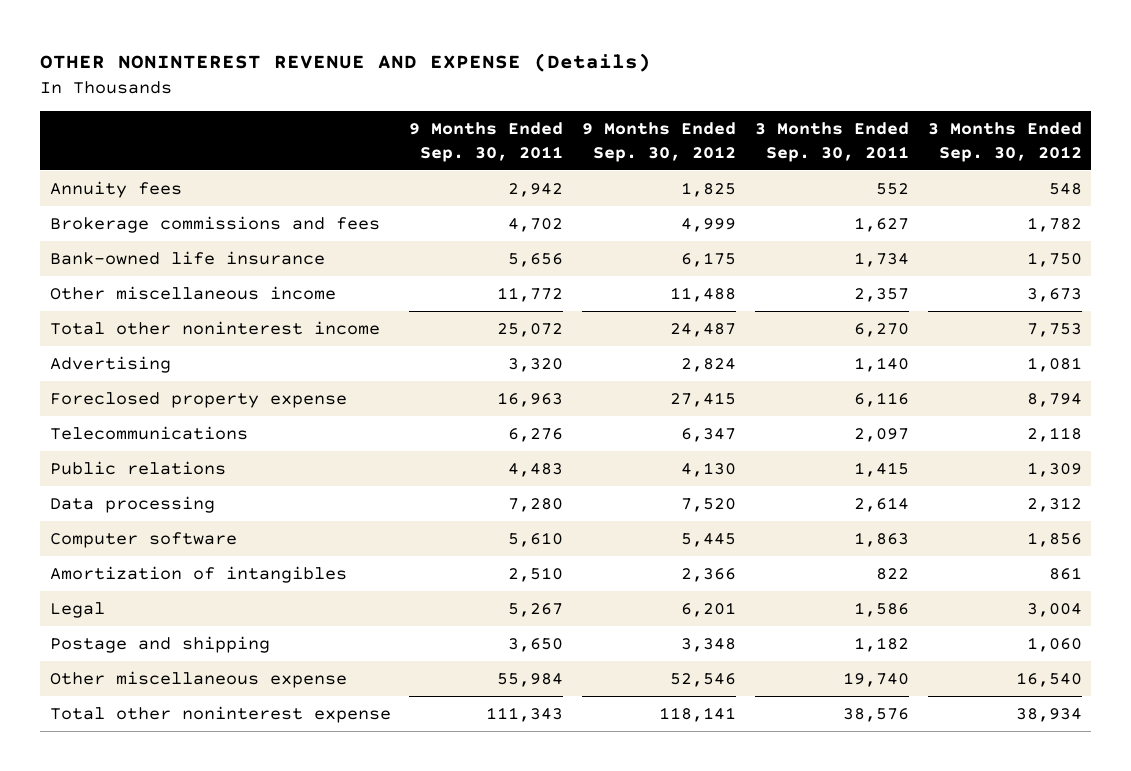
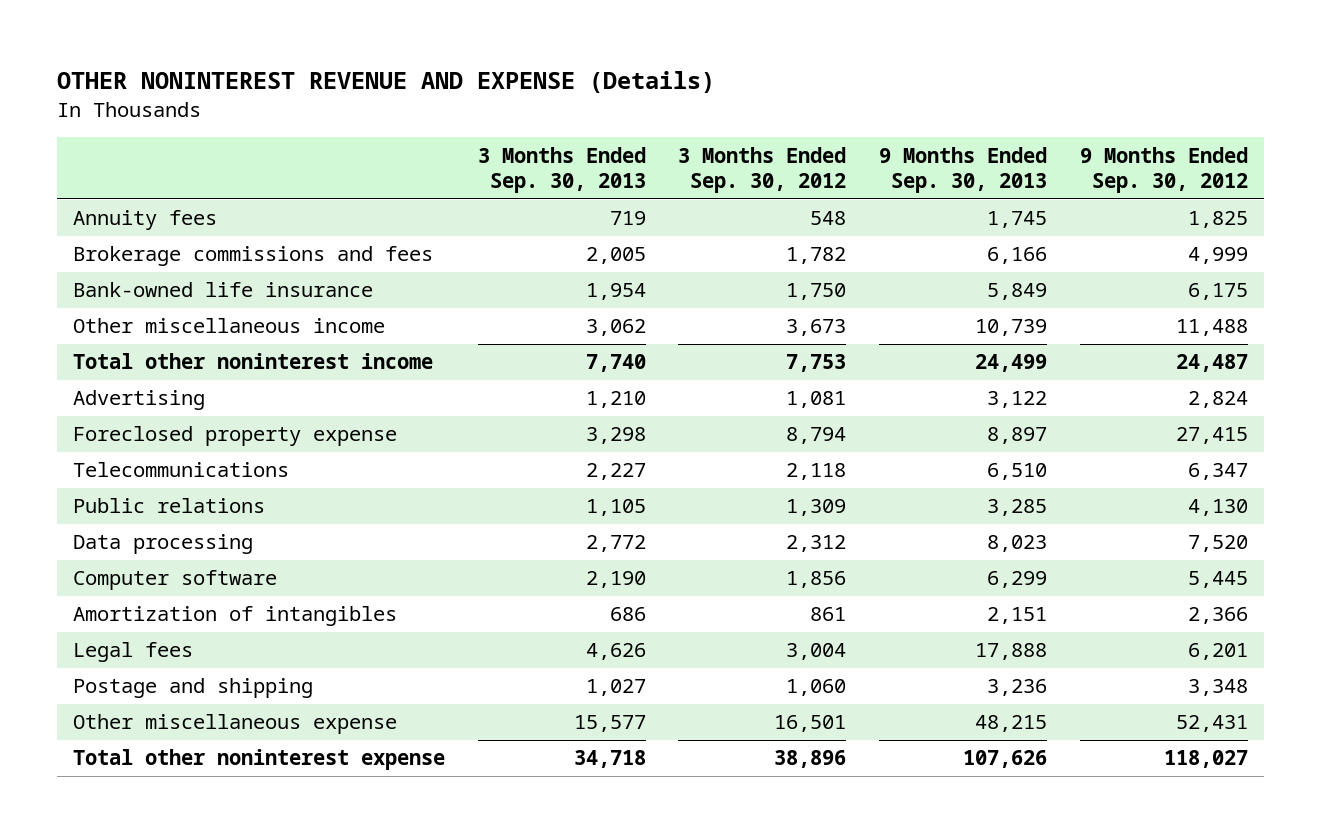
[409,122,564,162] 9 Months Ended Sep. 30, 2011 -> none
[754,122,909,162] 3 Months Ended Sep. 30, 2011 -> none
none -> [477,146,646,193] 3 Months Ended Sep. 30, 2013
none -> [879,146,1048,193] 9 Months Ended Sep. 30, 2013
[49,601,105,618] Legal -> [73,642,194,663] Legal fees
[670,672,737,687] 52,546 -> [1175,715,1248,733] 52,431
[1015,671,1082,687] 16,540 -> [774,715,847,733] 16,501
[659,706,737,722] 118,141 -> [1163,750,1248,769] 118,027
[1015,707,1082,722] 38,934 -> [774,750,847,769] 38,896

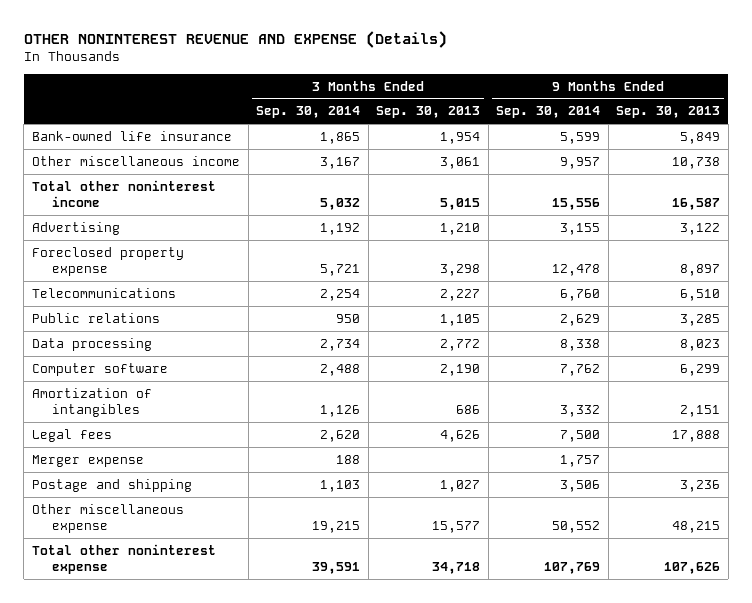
[678,146,847,193] 3 Months Ended Sep. 30, 2012 -> none
[1079,146,1248,193] 9 Months Ended Sep. 30, 2012 -> none
none -> [256,106,361,119] Sep. 30, 2014
none -> [496,106,601,119] Sep. 30, 2014
[73,210,218,231] Annuity fees -> none
[73,246,434,267] Brokerage commissions and fees -> none
[585,319,646,337] 3,062 -> [440,156,481,169] 3,061
[975,319,1048,337] 10,739 -> [672,156,721,169] 10,738
[585,354,646,373] 7,740 -> [440,198,481,211] 5,015
[975,354,1048,373] 24,499 -> [672,198,721,211] 16,587
none -> [31,454,144,467] Merger expense

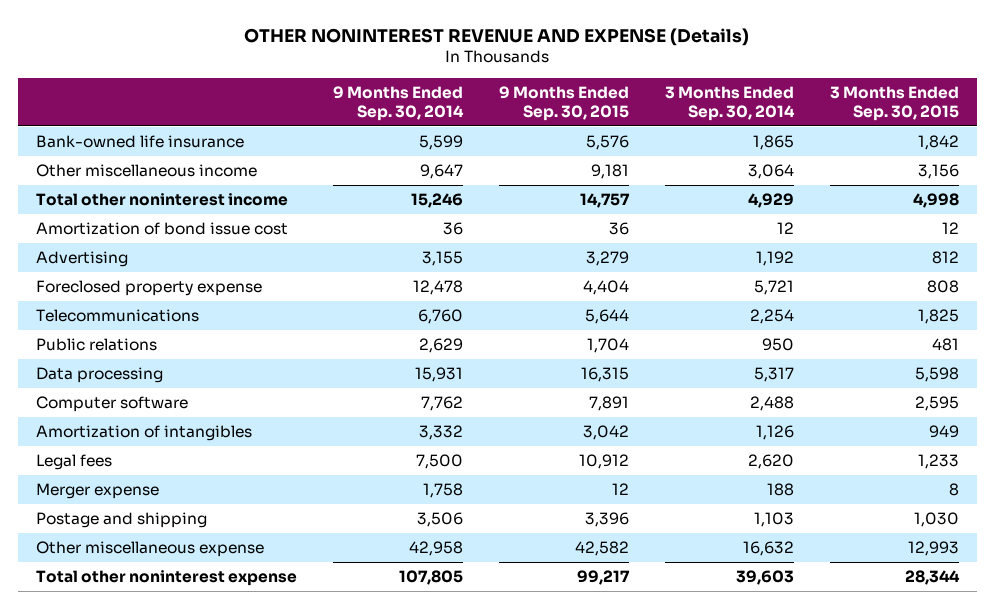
[376,106,481,119] Sep. 30, 2013 -> none
[616,106,721,119] Sep. 30, 2013 -> none
none -> [498,85,629,121] 9 Months Ended Sep. 30, 2015
none -> [829,85,959,121] 3 Months Ended Sep. 30, 2015
[320,156,361,169] 3,167 -> [747,164,794,180] 3,064
[560,156,601,169] 9,957 -> [419,164,463,180] 9,647
[320,198,361,211] 5,032 -> [747,193,794,209] 4,929
[552,198,601,211] 15,556 -> [410,193,463,209] 15,246
none -> [35,222,288,236] Amortization of bond issue cost
[320,338,361,351] 2,734 -> [753,367,794,383] 5,317
[560,338,601,351] 8,338 -> [414,367,463,383] 15,931
[560,454,601,467] 1,757 -> [422,483,463,499] 1,758
[312,521,361,534] 19,215 -> [742,541,794,557] 16,632
[552,521,601,534] 50,552 -> [408,541,463,557] 42,958
[312,562,361,575] 39,591 -> [735,570,794,586] 39,603
[544,562,601,575] 107,769 -> [398,570,463,586] 107,805

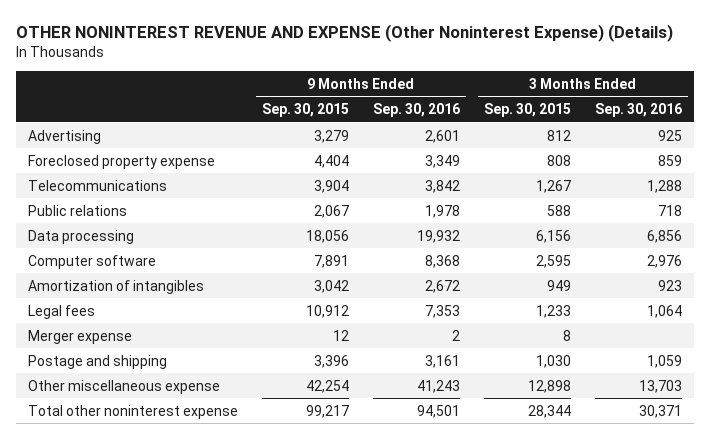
[244,27,750,46] OTHER NONINTEREST REVENUE AND EXPENSE (Details) -> [15,23,673,42] OTHER NONINTEREST REVENUE AND EXPENSE (Other Noninterest Expense) (Details)
[332,85,464,121] 9 Months Ended Sep. 30, 2014 -> none
[664,85,795,121] 3 Months Ended Sep. 30, 2014 -> none
none -> [373,103,461,118] Sep. 30, 2016
none -> [595,103,683,118] Sep. 30, 2016
[35,135,244,149] Bank-owned life insurance -> none
[35,164,257,178] Other miscellaneous income -> none
[35,193,288,207] Total other noninterest income -> none
[35,222,288,236] Amortization of bond issue cost -> none
[584,309,629,325] 5,644 -> [314,179,350,193] 3,904
[917,309,959,325] 1,825 -> [536,179,572,193] 1,267
[586,338,629,354] 1,704 -> [314,204,350,218] 2,067
[931,338,959,352] 481 -> [547,204,572,216] 588
[580,367,629,383] 16,315 -> [306,229,350,243] 18,056
[914,367,959,383] 5,598 -> [536,229,572,243] 6,156
[574,541,629,557] 42,582 -> [306,379,350,393] 42,254
[907,541,959,557] 12,993 -> [528,379,572,393] 12,898

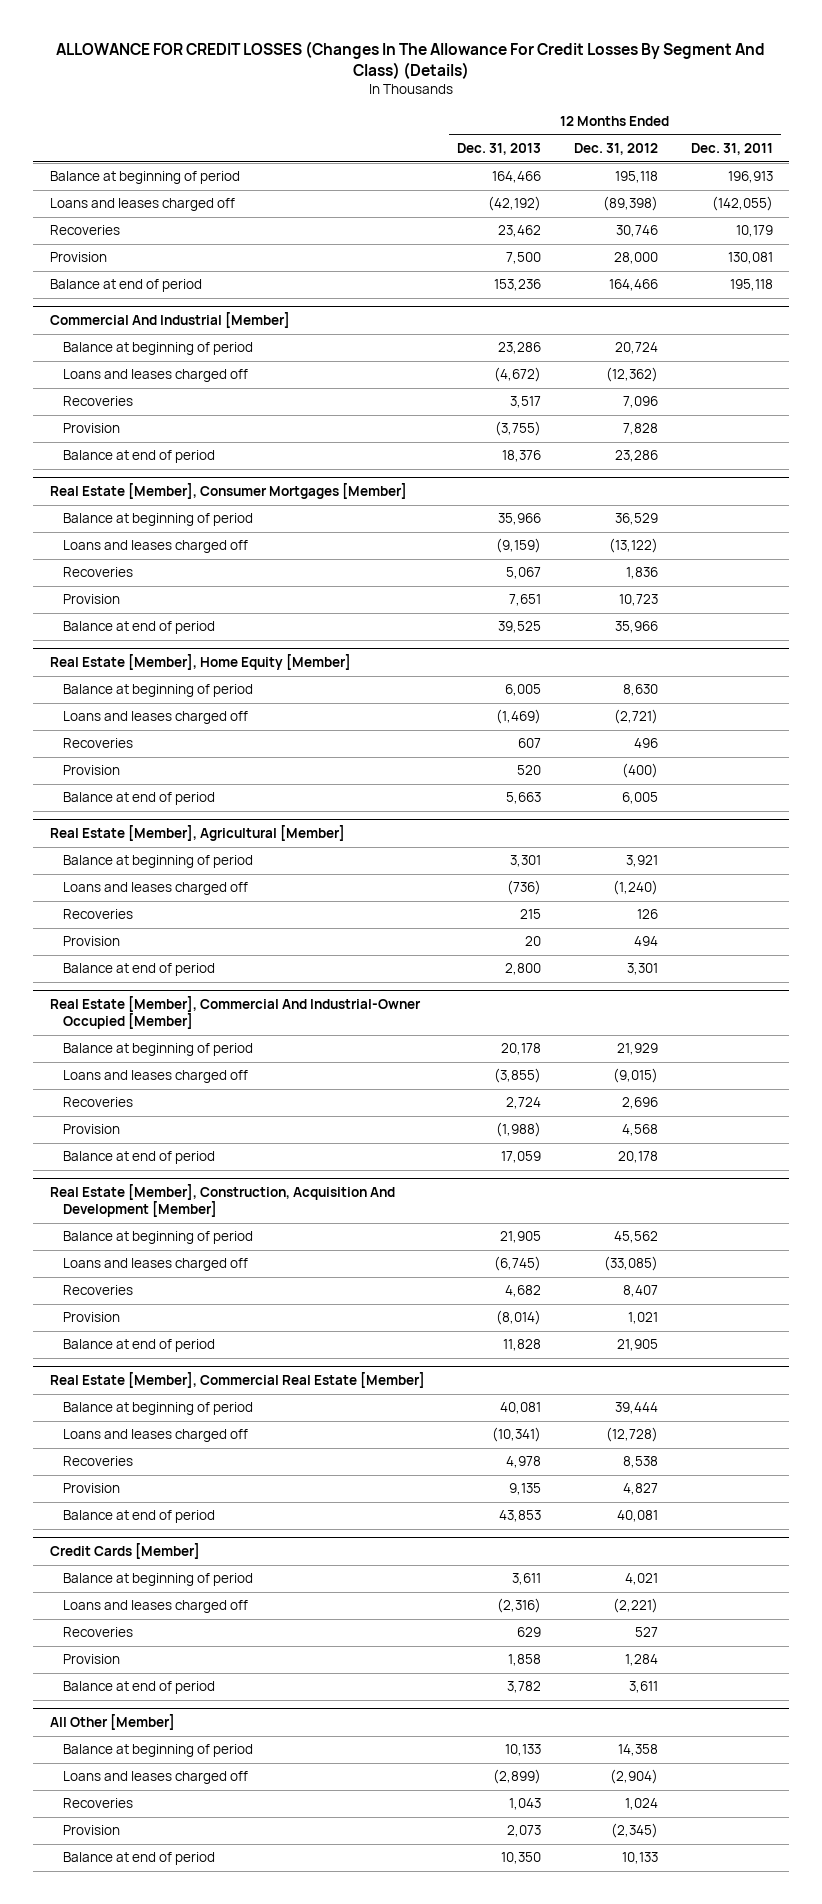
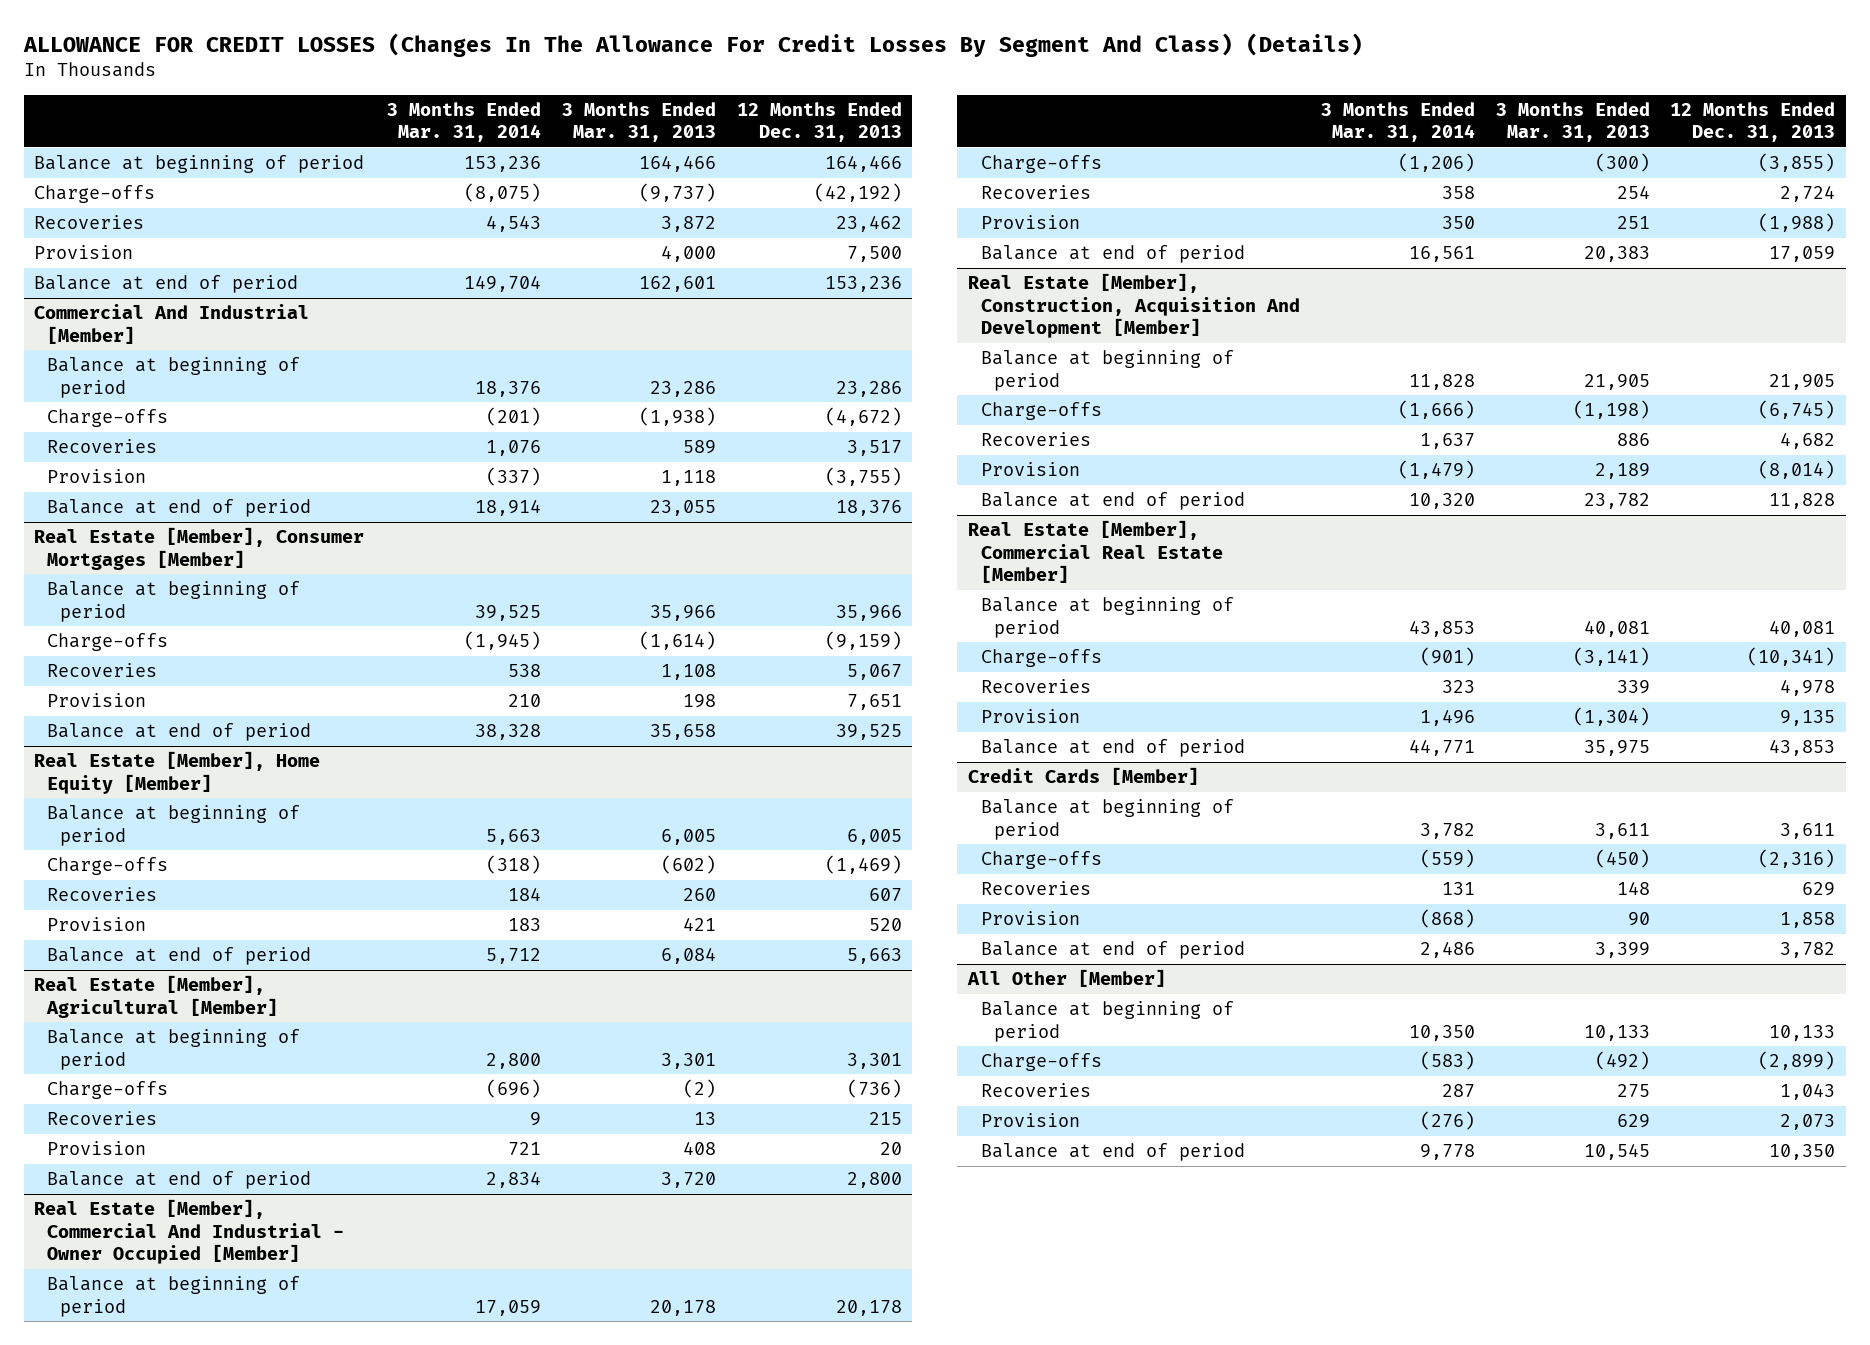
[574,143,659,156] Dec. 31, 2012 -> none
[690,143,773,156] Dec. 31, 2011 -> none
none -> [387,101,542,143] 3 Months Ended Mar. 31, 2014
none -> [562,101,717,143] 3 Months Ended Mar. 31, 2013
[49,198,235,212] Loans and leases charged off -> [34,185,156,204] Charge-offs
[62,369,248,383] Loans and leases charged off -> [47,409,169,428] Charge-offs
[62,540,248,554] Loans and leases charged off -> [47,633,169,652] Charge-offs
[62,711,248,725] Loans and leases charged off -> [47,857,169,876] Charge-offs
[62,882,248,896] Loans and leases charged off -> [47,1081,169,1100] Charge-offs
[49,995,421,1030] Real Estate [Member], Commercial And Industrial-Owner Occupied [Member] -> [34,1199,345,1265] Real Estate [Member], Commercial And Industrial - Owner Occupied [Member]
[62,1070,248,1084] Loans and leases charged off -> [980,155,1102,174] Charge-offs
[62,1258,248,1272] Loans and leases charged off -> [980,402,1102,421] Charge-offs
[62,1429,248,1443] Loans and leases charged off -> [980,649,1102,668] Charge-offs
[62,1600,248,1614] Loans and leases charged off -> [980,851,1102,870] Charge-offs
[62,1771,248,1785] Loans and leases charged off -> [980,1053,1102,1072] Charge-offs

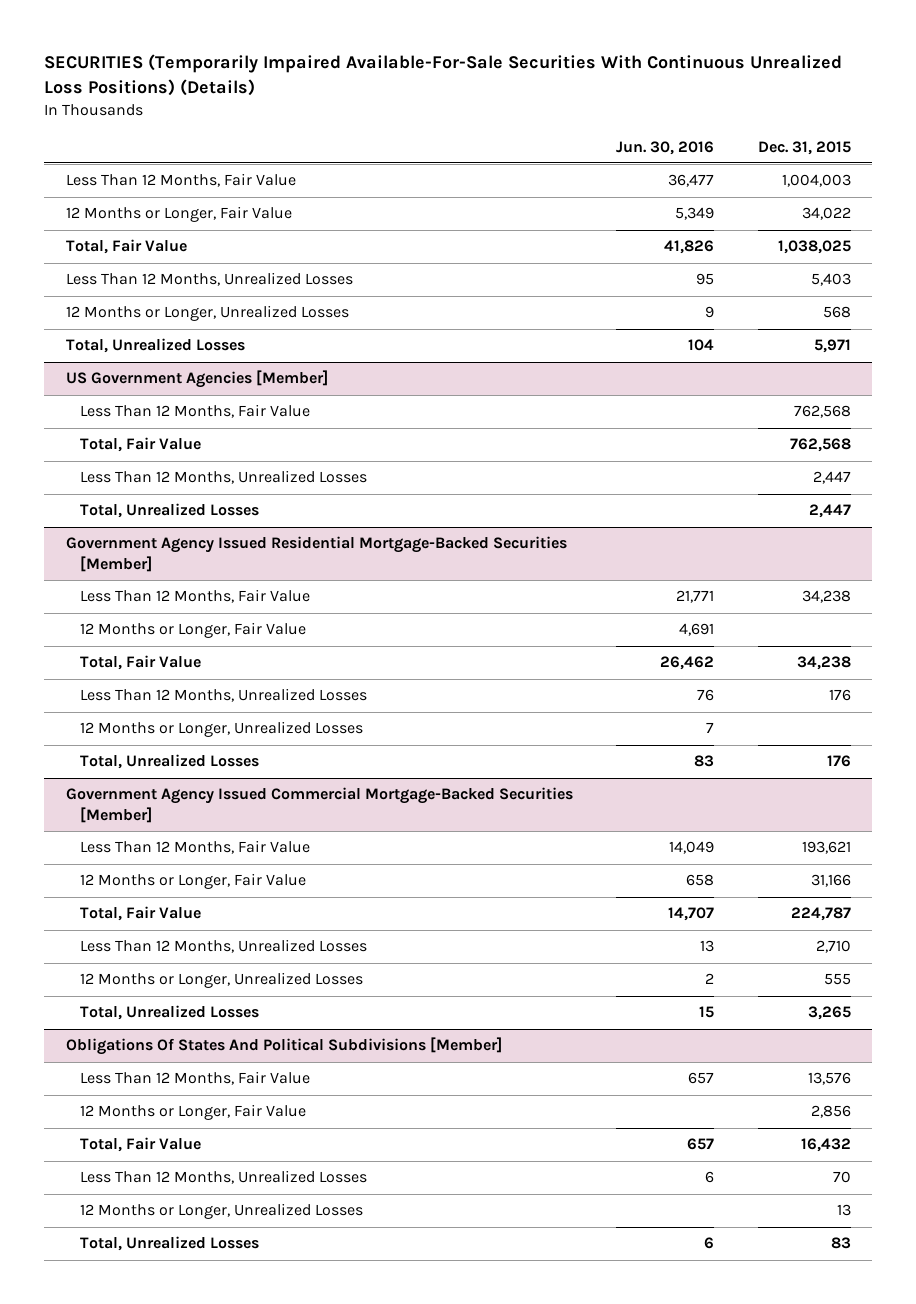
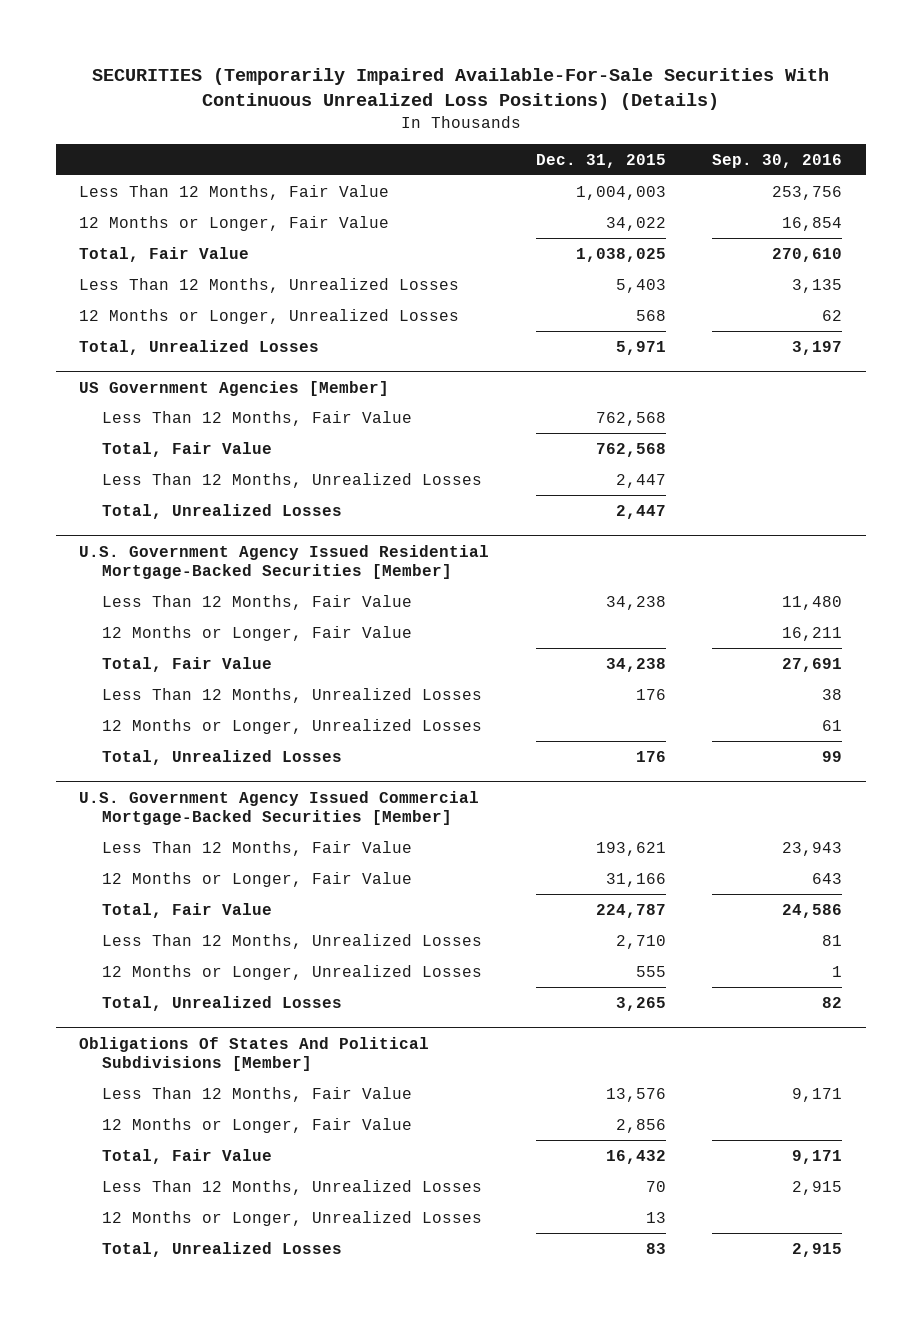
[616,140,715,155] Jun. 30, 2016 -> none
none -> [712,153,843,168] Sep. 30, 2016
[65,536,567,572] Government Agency Issued Residential Mortgage-Backed Securities [Member] -> [79,544,490,580] U.S. Government Agency Issued Residential Mortgage-Backed Securities [Member]
[65,787,573,823] Government Agency Issued Commercial Mortgage-Backed Securities [Member] -> [79,790,480,826] U.S. Government Agency Issued Commercial Mortgage-Backed Securities [Member]

